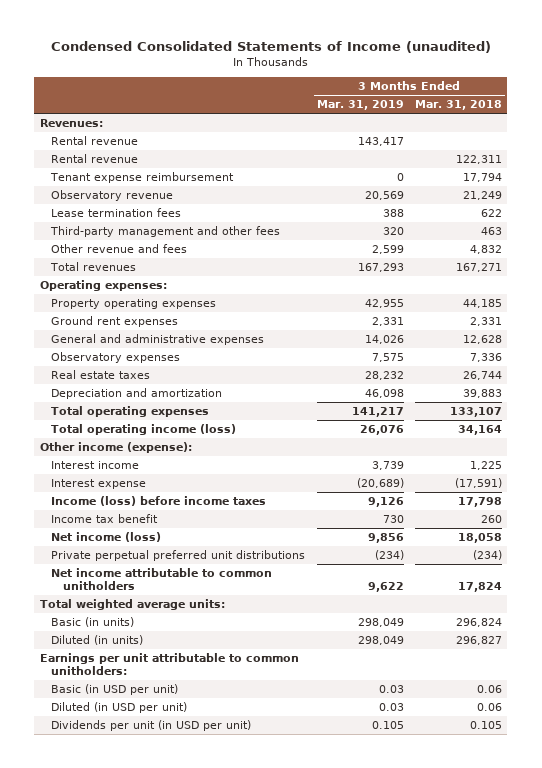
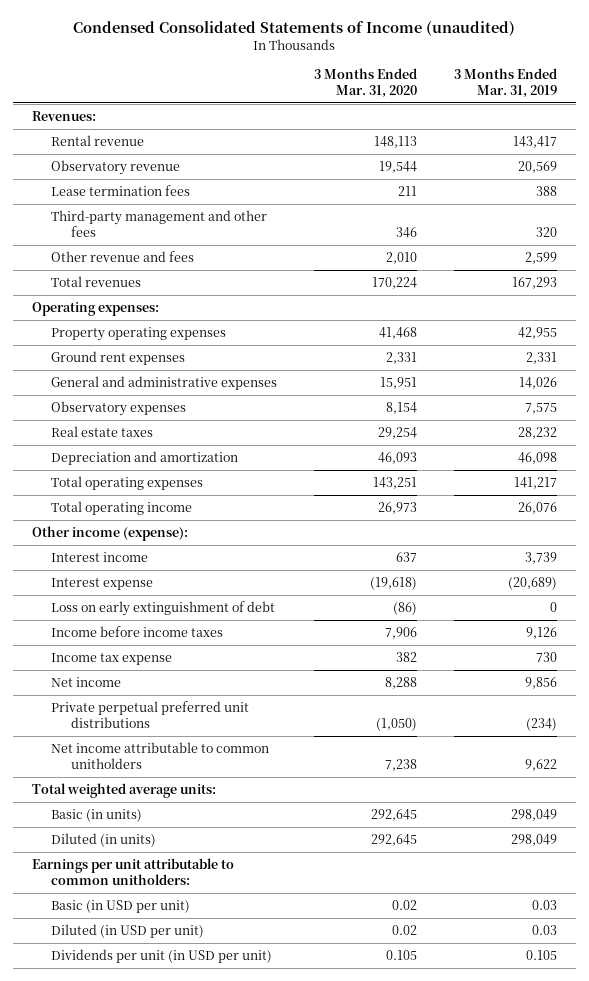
[414,100,502,111] Mar. 31, 2018 -> none
none -> [314,68,418,99] 3 Months Ended Mar. 31, 2020
[51,154,139,164] Rental revenue -> none
[50,172,235,184] Tenant expense reimbursement -> none
[51,424,237,436] Total operating income (loss) -> [51,501,193,516] Total operating income
none -> [51,601,276,617] Loss on early extinguishment of debt
[51,496,267,507] Income (loss) before income taxes -> [51,626,224,638] Income before income taxes
[51,514,159,524] Income tax benefit -> [51,653,173,666] Income tax expense
[51,532,162,543] Net income (loss) -> [51,677,122,688] Net income

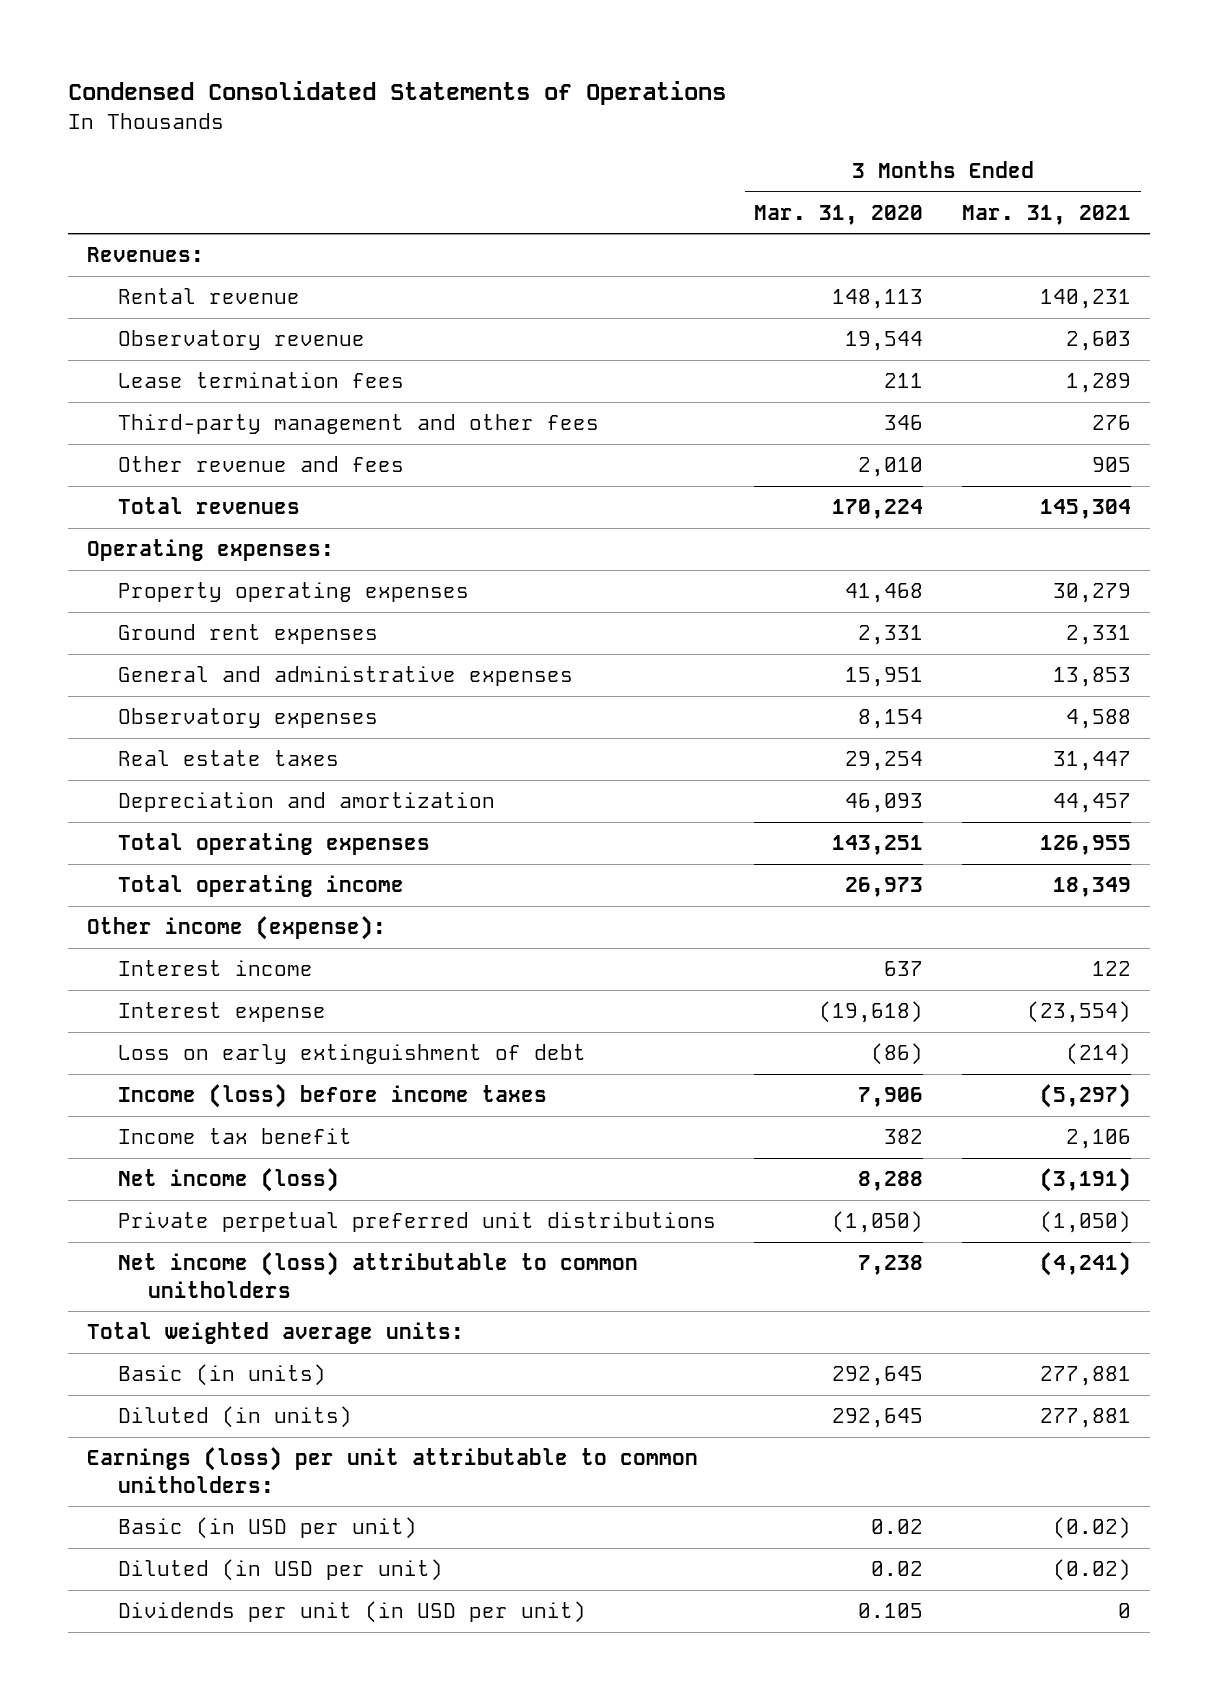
[73,20,516,36] Condensed Consolidated Statements of Income (unaudited) -> [67,81,726,106] Condensed Consolidated Statements of Operations
[454,68,558,99] 3 Months Ended Mar. 31, 2019 -> none
none -> [961,204,1131,225] Mar. 31, 2021
[51,626,224,638] Income before income taxes -> [117,1084,547,1109] Income (loss) before income taxes
[51,653,173,666] Income tax expense -> [117,1128,352,1145] Income tax benefit
[51,677,122,688] Net income -> [117,1168,339,1193] Net income (loss)
[51,742,270,769] Net income attributable to common unitholders -> [117,1252,638,1298] Net income (loss) attributable to common unitholders
[31,858,234,885] Earnings per unit attributable to common unitholders: -> [87,1447,699,1493] Earnings (loss) per unit attributable to common unitholders:

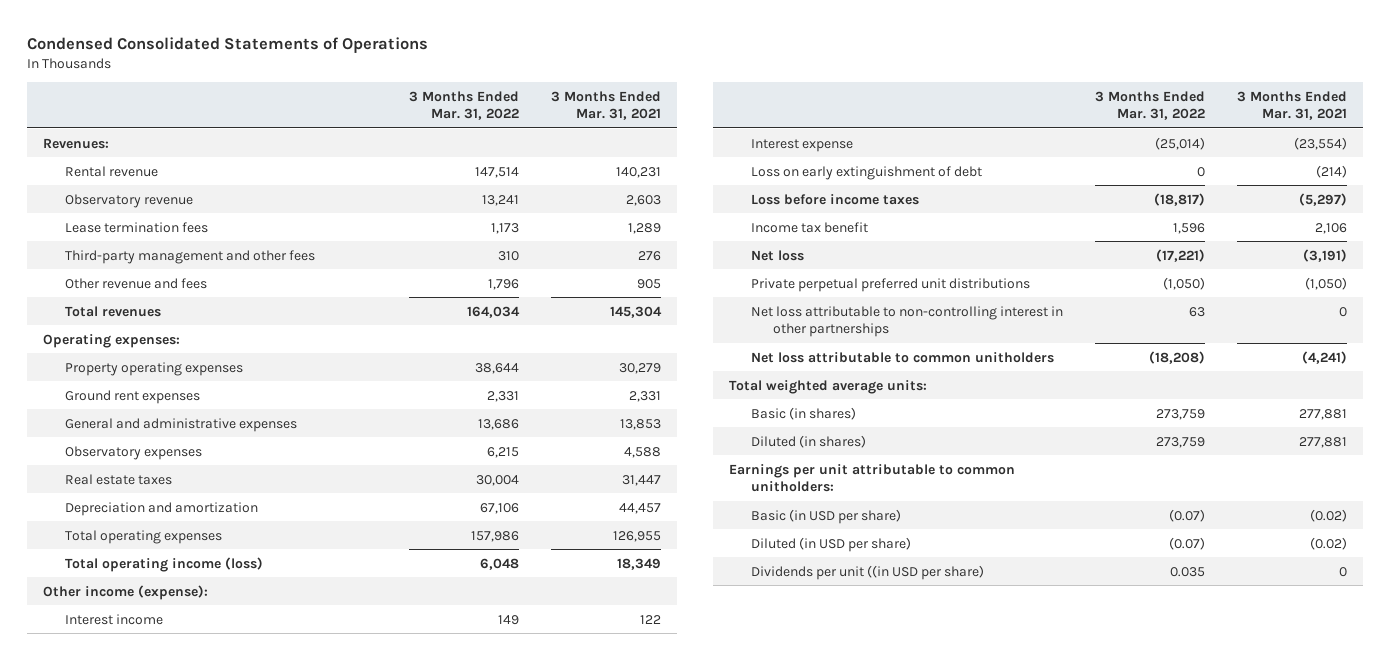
[754,204,924,225] Mar. 31, 2020 -> none
none -> [409,90,520,121] 3 Months Ended Mar. 31, 2022
[117,875,404,898] Total operating income -> [65,556,264,572] Total operating income (loss)
[117,1084,547,1109] Income (loss) before income taxes -> [750,193,919,205] Loss before income taxes
[117,1168,339,1193] Net income (loss) -> [750,249,804,261] Net loss
none -> [750,305,1063,338] Net loss attributable to non-controlling interest in other partnerships
[117,1252,638,1298] Net income (loss) attributable to common unitholders -> [750,351,1054,363] Net loss attributable to common unitholders
[117,1364,326,1387] Basic (in units) -> [750,406,856,420] Basic (in shares)
[117,1406,352,1429] Diluted (in units) -> [750,434,866,448] Diluted (in shares)
[87,1447,699,1493] Earnings (loss) per unit attributable to common unitholders: -> [728,463,1015,493] Earnings per unit attributable to common unitholders:
[117,1517,417,1540] Basic (in USD per unit) -> [750,508,901,524] Basic (in USD per share)
[117,1559,443,1582] Diluted (in USD per unit) -> [750,536,911,552] Diluted (in USD per share)
[117,1601,586,1624] Dividends per unit (in USD per unit) -> [750,564,984,580] Dividends per unit ((in USD per share)

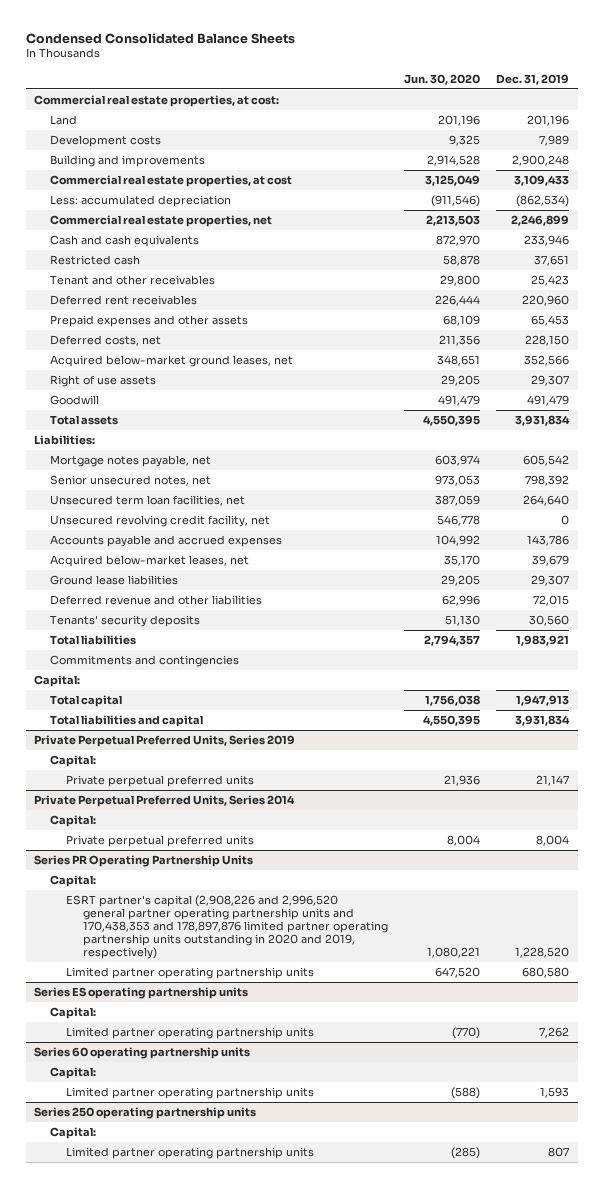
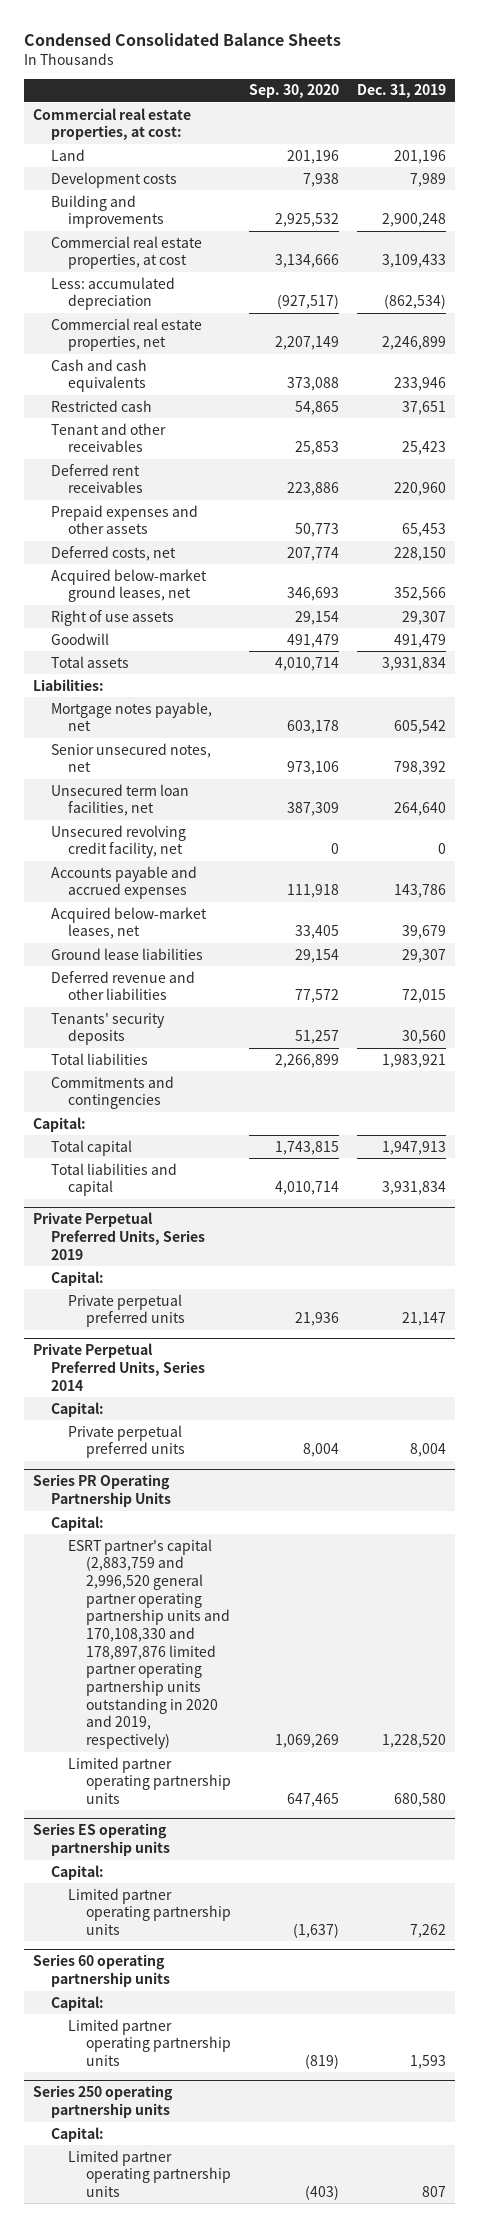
[404,73,481,85] Jun. 30, 2020 -> none
none -> [248,84,339,99] Sep. 30, 2020
[66,895,388,960] ESRT partner's capital (2,908,226 and 2,996,520 general partner operating partnership units and 170,438,353 and 178,897,876 limited partner operating partnership units outstanding in 2020 and 2019, respectively) -> [68,1538,230,1750] ESRT partner's capital (2,883,759 and 2,996,520 general partner operating partnership units and 170,108,330 and 178,897,876 limited partner operating partnership units outstanding in 2020 and 2019, respectively)

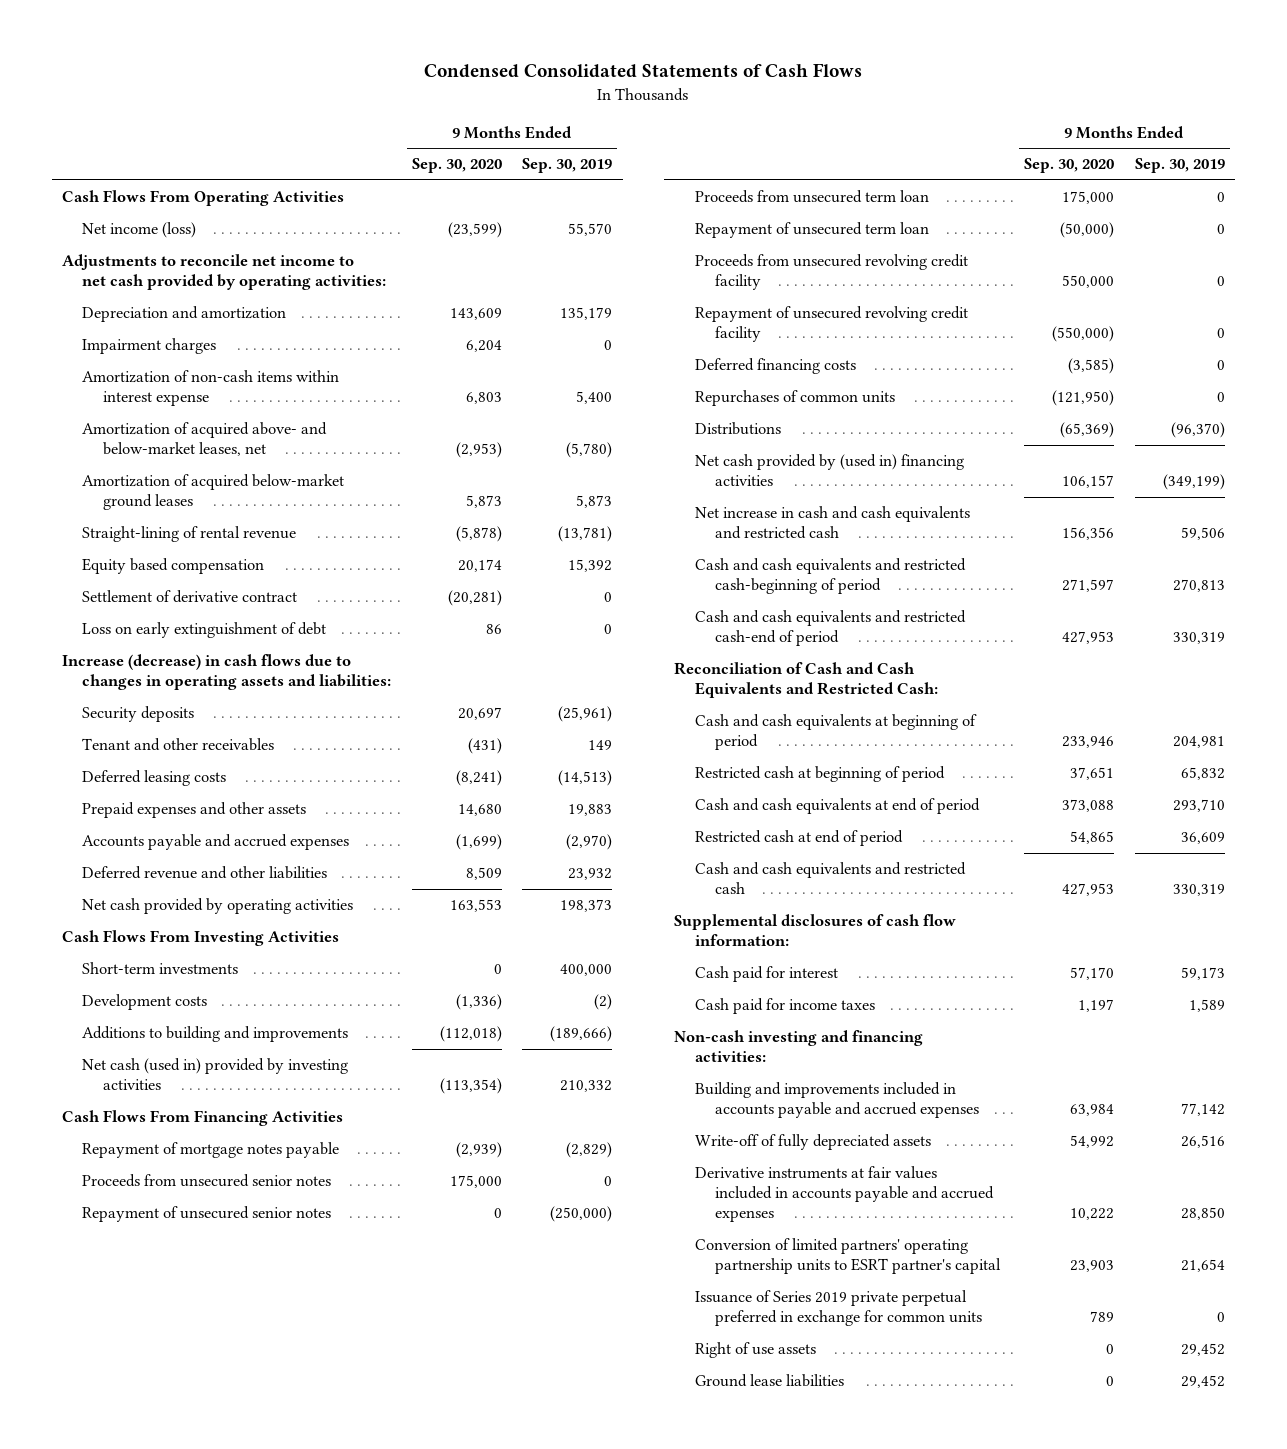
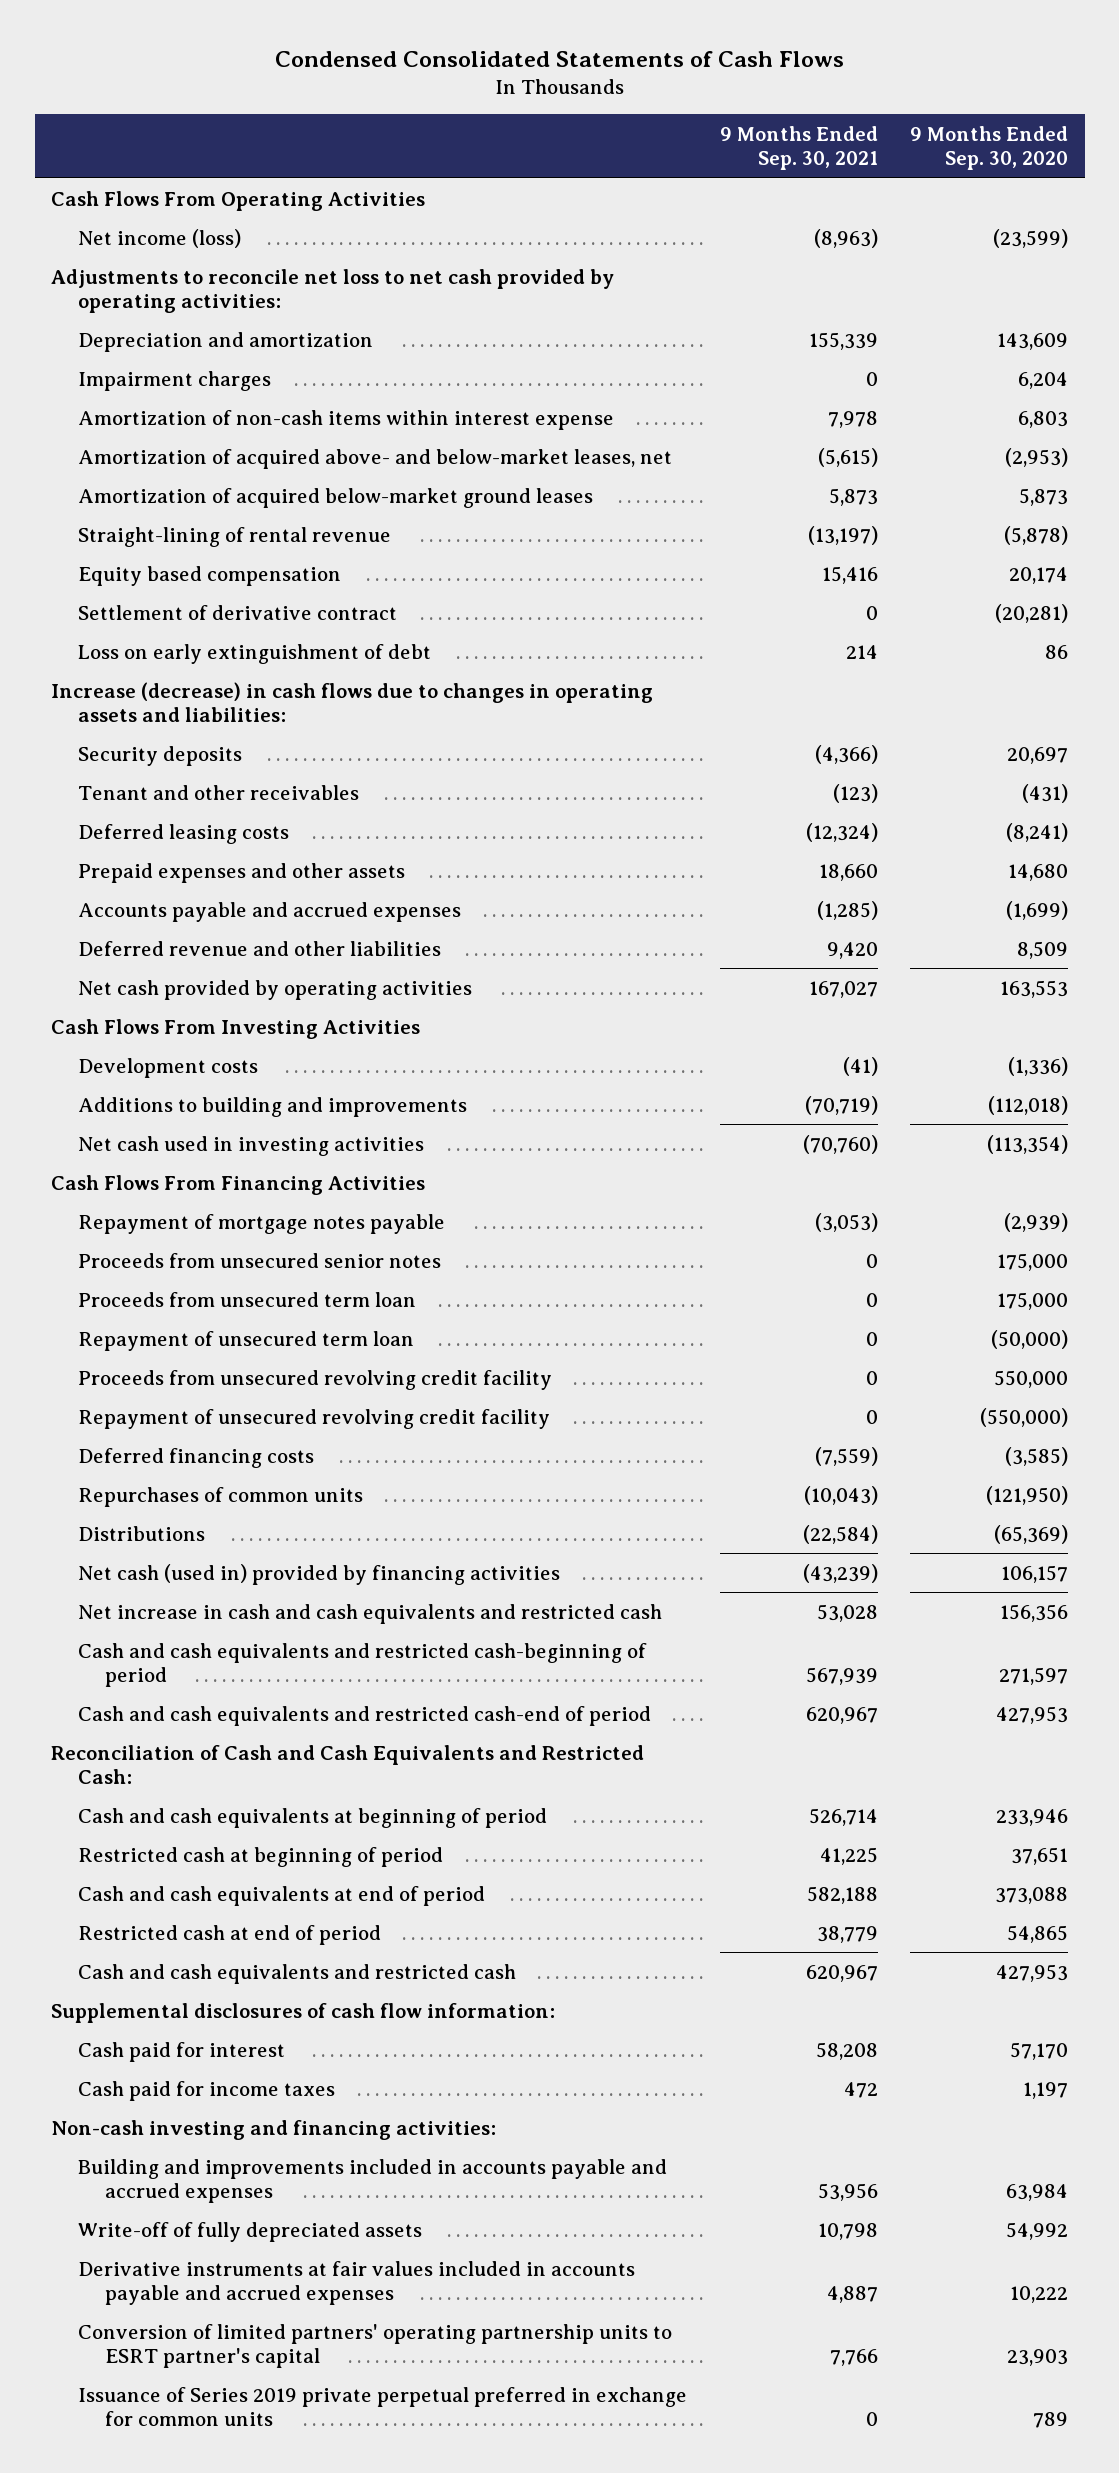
[522,158,613,174] Sep. 30, 2019 -> none
none -> [719,126,878,171] 9 Months Ended Sep. 30, 2021
[61,254,387,291] Adjustments to reconcile net income to net cash provided by operating activities: -> [51,268,615,313] Adjustments to reconcile net loss to net cash provided by operating activities:
[82,962,239,975] Short-term investments -> none
[82,1058,349,1091] Net cash (used in) provided by investing activities -> [78,1135,425,1156] Net cash used in investing activities
[82,1206,332,1223] Repayment of unsecured senior notes -> none
[694,454,964,487] Net cash provided by (used in) financing activities -> [78,1563,561,1585] Net cash (used in) provided by financing activities
[694,1342,816,1359] Right of use assets -> none
[694,1374,844,1388] Ground lease liabilities -> none

